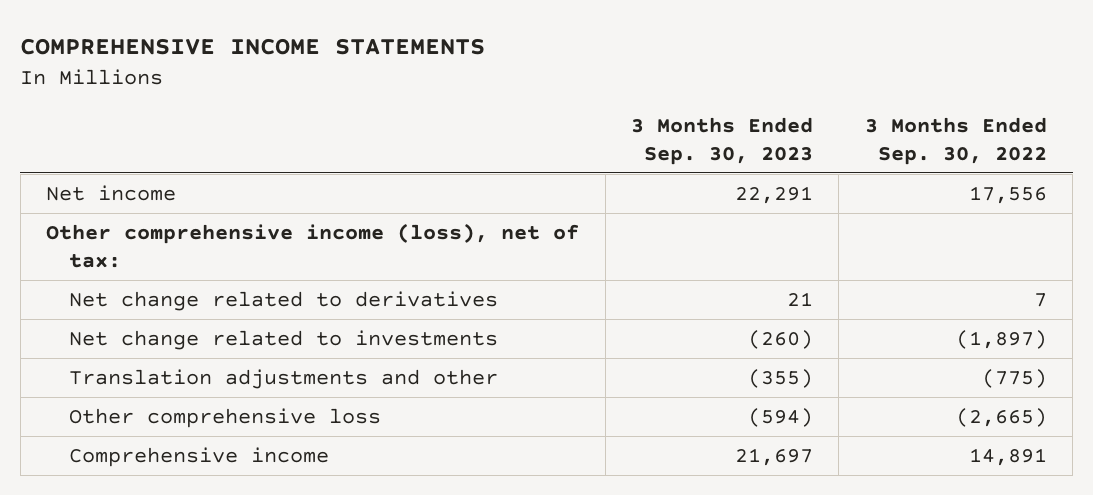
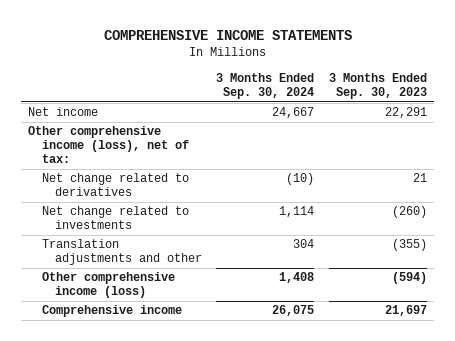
[864,116,1047,166] 3 Months Ended Sep. 30, 2022 -> none
none -> [216,73,315,100] 3 Months Ended Sep. 30, 2024
[68,407,381,428] Other comprehensive loss -> [41,272,175,299] Other comprehensive income (loss)

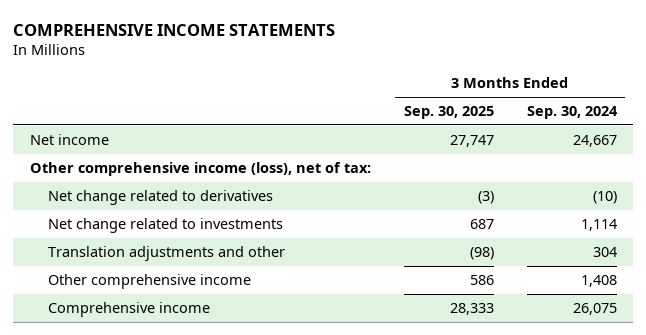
[328,73,427,100] 3 Months Ended Sep. 30, 2023 -> none
none -> [403,106,494,120] Sep. 30, 2025
[41,272,175,299] Other comprehensive income (loss) -> [48,273,252,289] Other comprehensive income

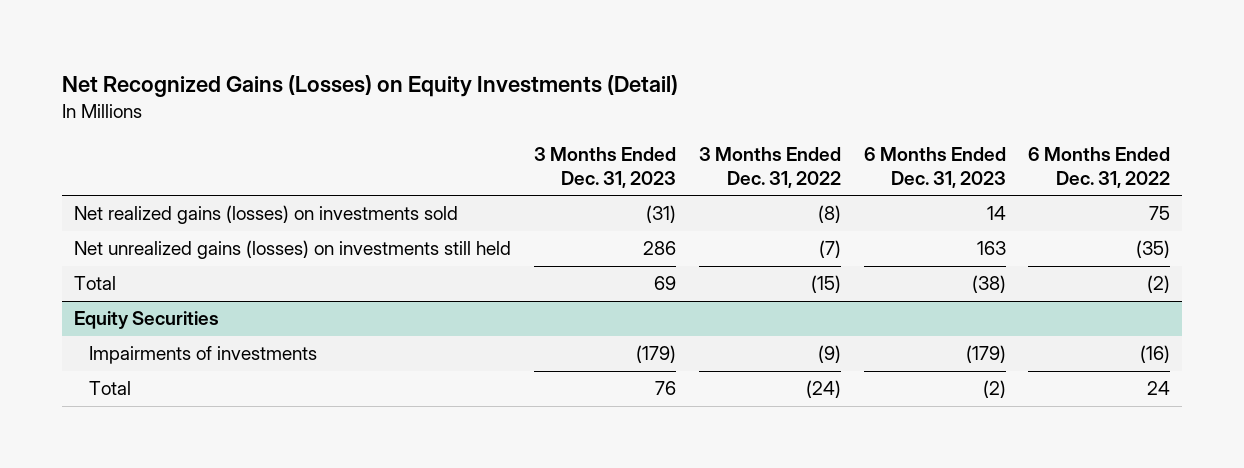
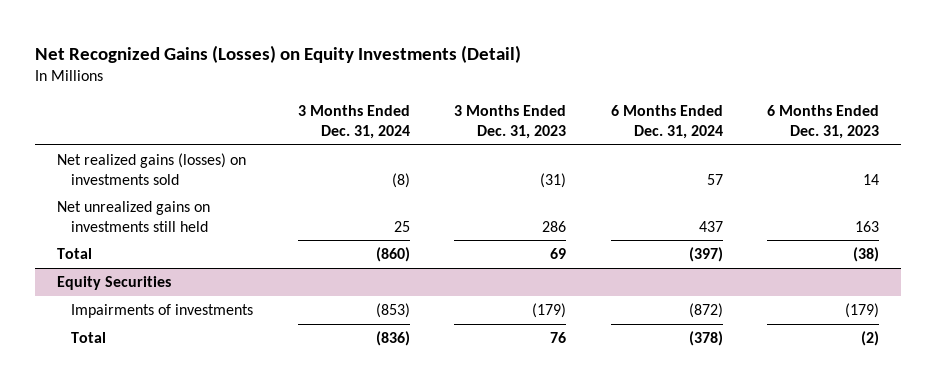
[698,147,841,188] 3 Months Ended Dec. 31, 2022 -> none
[1028,147,1171,188] 6 Months Ended Dec. 31, 2022 -> none
none -> [297,105,410,139] 3 Months Ended Dec. 31, 2024
none -> [610,105,723,139] 6 Months Ended Dec. 31, 2024
[73,240,511,260] Net unrealized gains (losses) on investments still held -> [57,201,211,232] Net unrealized gains on investments still held

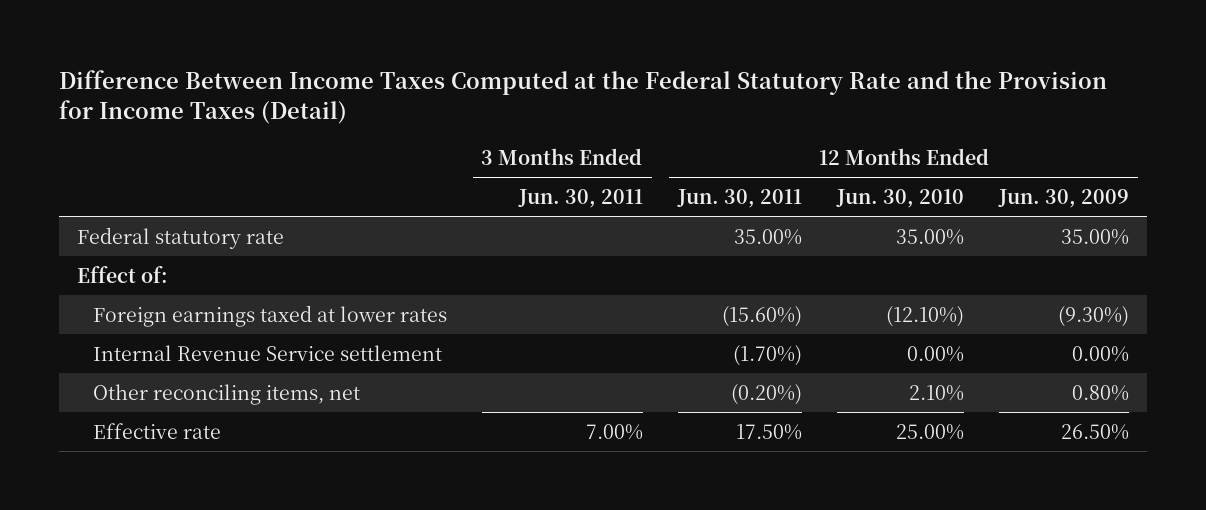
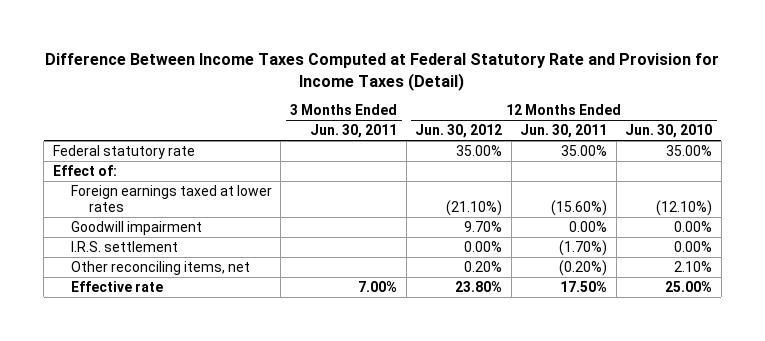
[58,69,1107,124] Difference Between Income Taxes Computed at the Federal Statutory Rate and the Provision for Income Taxes (Detail) -> [45,53,720,91] Difference Between Income Taxes Computed at Federal Statutory Rate and Provision for Income Taxes (Detail)
[998,188,1130,208] Jun. 30, 2009 -> none
none -> [415,124,503,139] Jun. 30, 2012
none -> [70,220,202,235] Goodwill impairment
[92,344,442,361] Internal Revenue Service settlement -> [70,240,178,252] I.R.S. settlement

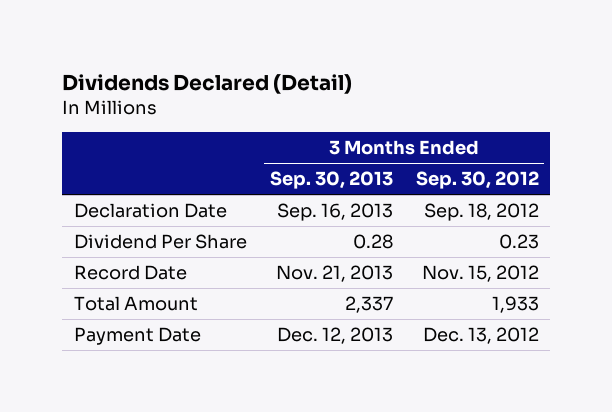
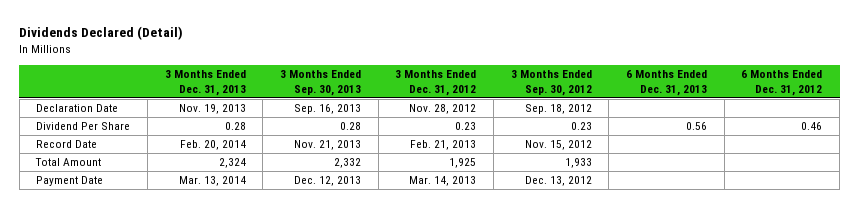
none -> [164,69,246,96] 3 Months Ended Dec. 31, 2013
none -> [395,69,477,96] 3 Months Ended Dec. 31, 2012
none -> [626,69,708,96] 6 Months Ended Dec. 31, 2013
none -> [741,69,823,96] 6 Months Ended Dec. 31, 2012
[344,296,393,314] 2,337 -> [333,158,361,169] 2,332

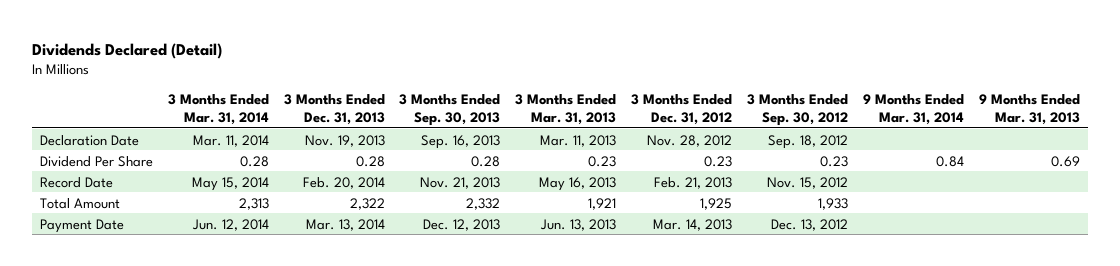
[626,69,708,96] 6 Months Ended Dec. 31, 2013 -> none
[741,69,823,96] 6 Months Ended Dec. 31, 2012 -> none
none -> [167,94,269,125] 3 Months Ended Mar. 31, 2014
none -> [515,94,617,125] 3 Months Ended Mar. 31, 2013
none -> [863,94,965,125] 9 Months Ended Mar. 31, 2014
none -> [979,94,1081,125] 9 Months Ended Mar. 31, 2013
[218,158,246,169] 2,324 -> [349,197,385,210] 2,322

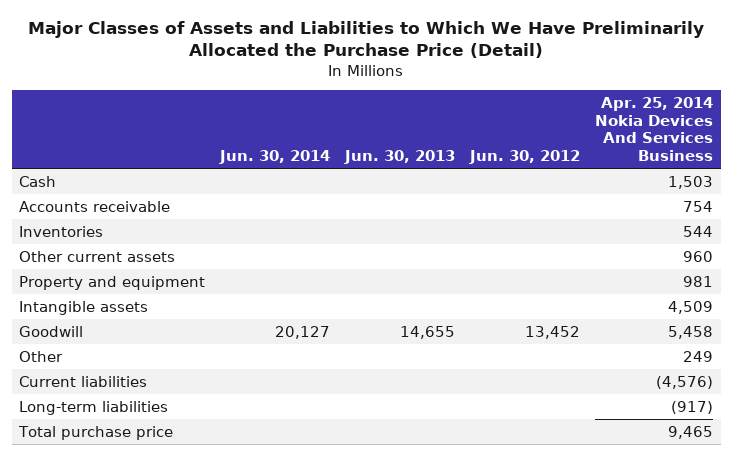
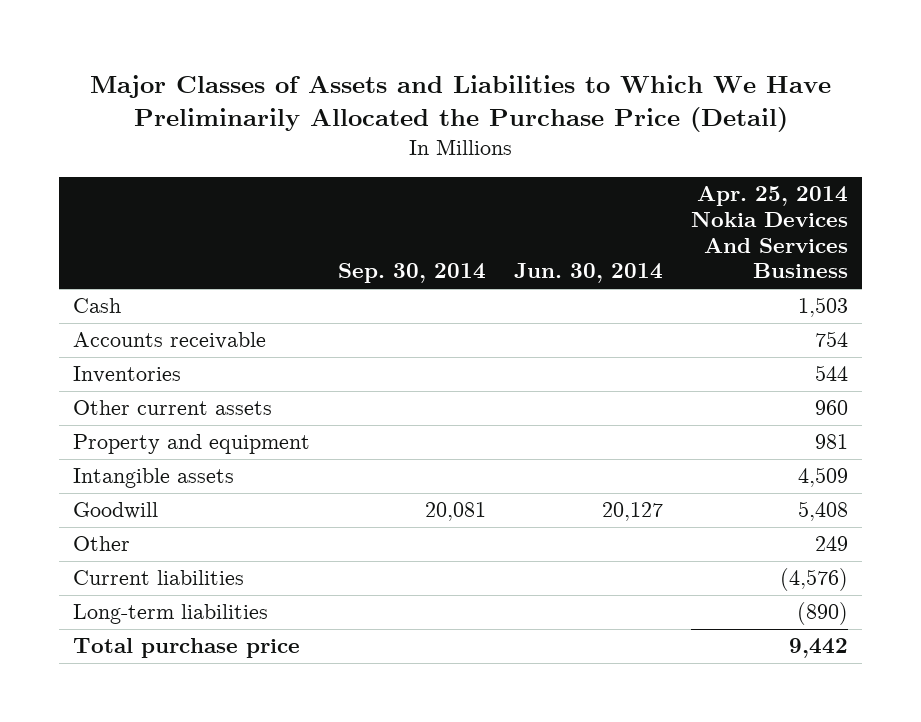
[344,150,456,165] Jun. 30, 2013 -> none
[469,150,581,165] Jun. 30, 2012 -> none
none -> [338,263,487,284] Sep. 30, 2014
[668,325,714,339] 5,458 -> [798,501,849,522] 5,408
[671,400,714,414] (917) -> [797,602,849,626] (890)
[668,425,714,439] 9,465 -> [789,638,849,659] 9,442

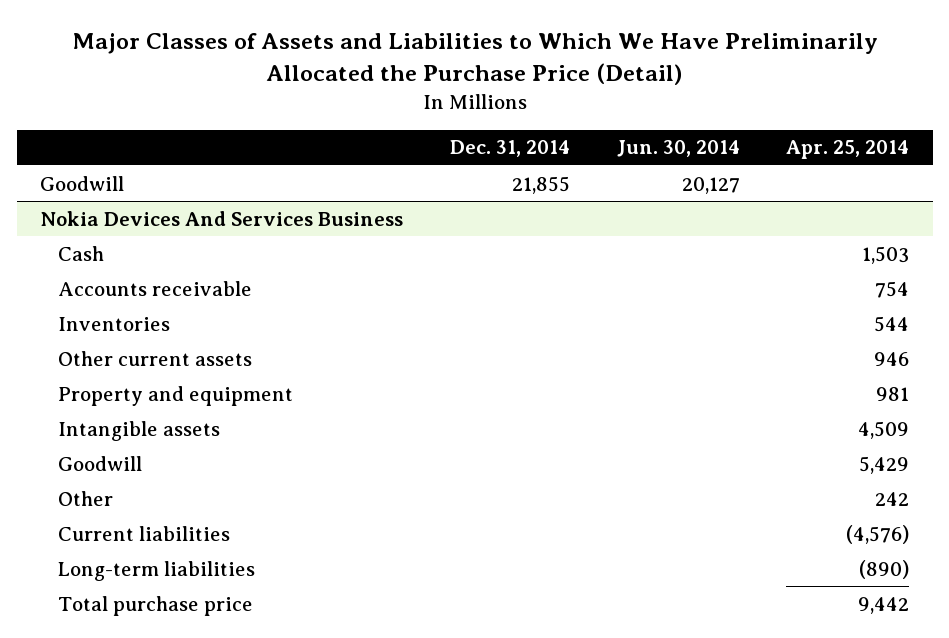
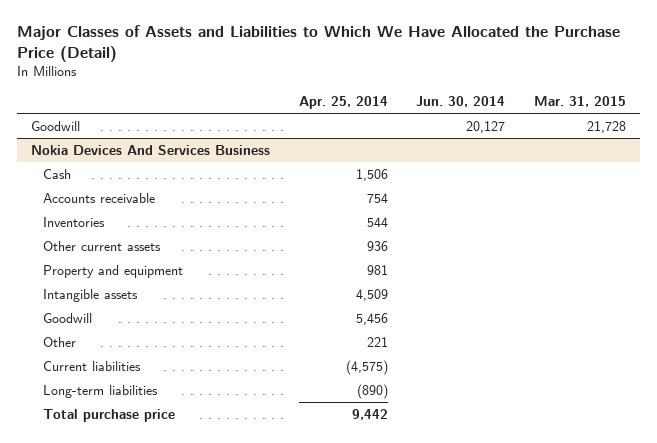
[72,33,878,86] Major Classes of Assets and Liabilities to Which We Have Preliminarily Allocated the Purchase Price (Detail) -> [16,25,620,63] Major Classes of Assets and Liabilities to Which We Have Allocated the Purchase Price (Detail)
[449,140,570,158] Dec. 31, 2014 -> none
none -> [534,96,627,108] Mar. 31, 2015
[862,245,910,264] 1,503 -> [355,168,388,181] 1,506
[874,351,910,366] 946 -> [366,240,388,251] 936
[859,455,910,474] 5,429 -> [355,312,388,325] 5,456
[875,491,910,506] 242 -> [366,336,388,347] 221
[846,524,910,544] (4,576) -> [345,359,388,375] (4,575)

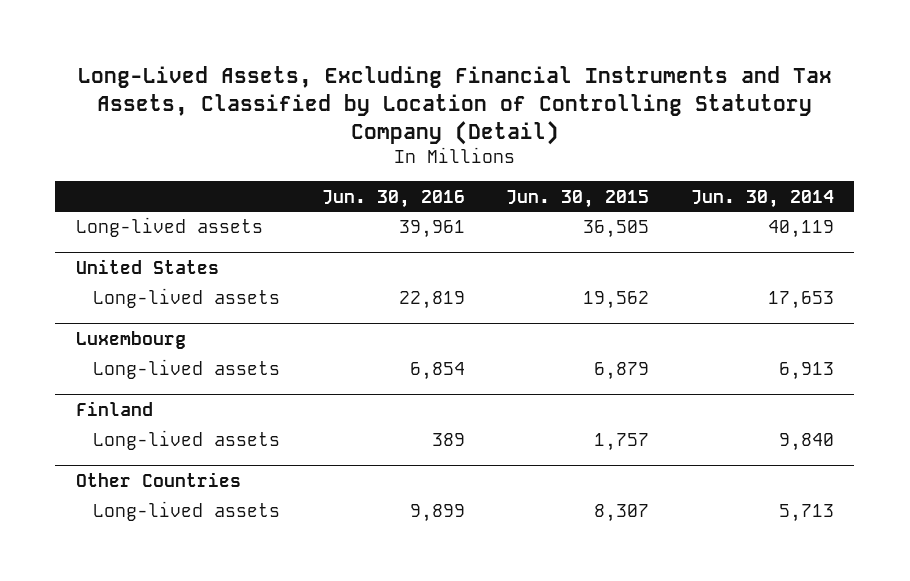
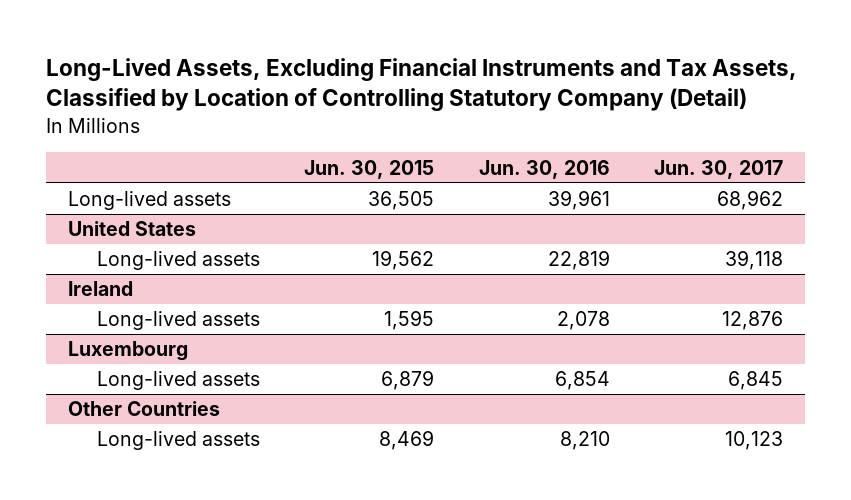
[690,189,834,208] Jun. 30, 2014 -> none
none -> [654,159,784,179] Jun. 30, 2017
none -> [67,281,133,297] Ireland
none -> [96,311,260,331] Long-lived assets
[75,401,153,417] Finland -> none
[92,430,280,451] Long-lived assets -> none
[409,504,465,523] 9,899 -> [559,431,610,451] 8,210
[594,504,650,523] 8,307 -> [379,430,435,451] 8,469

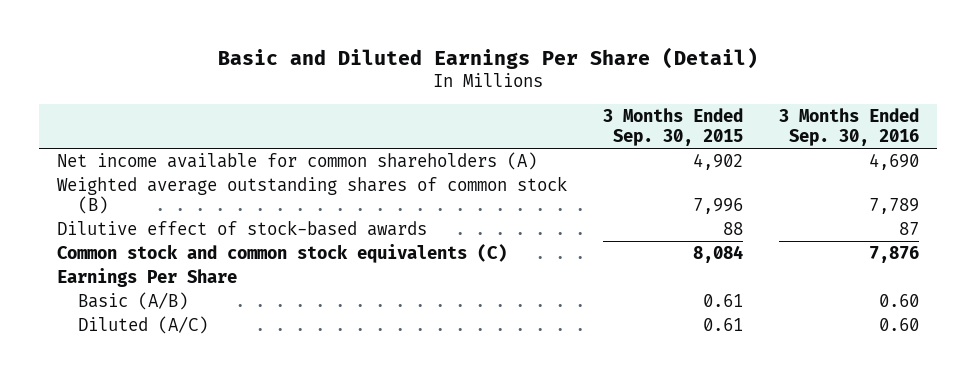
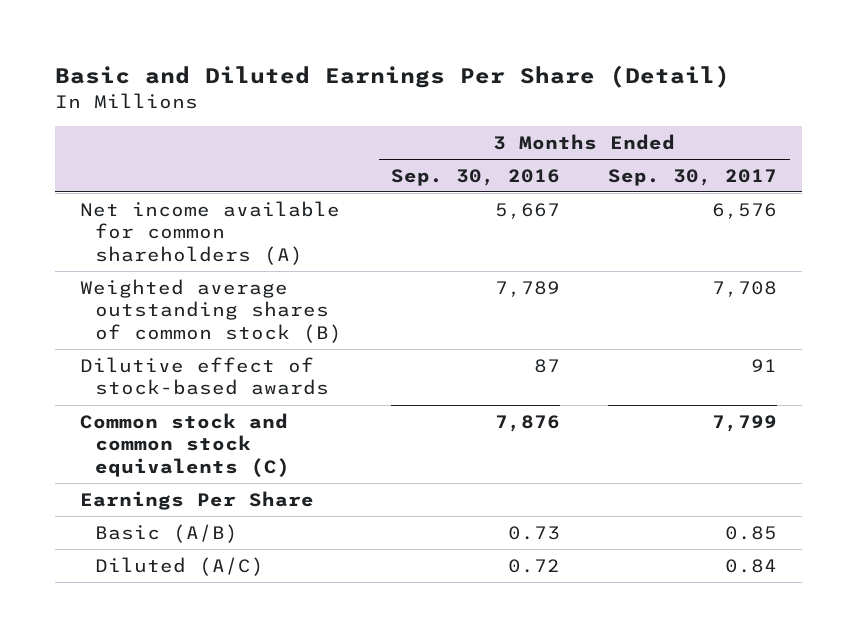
[603,108,744,146] 3 Months Ended Sep. 30, 2015 -> none
none -> [608,168,778,186] Sep. 30, 2017
[869,152,920,170] 4,690 -> [494,202,560,219] 5,667
[879,293,920,307] 0.60 -> [507,525,560,540] 0.73
[879,317,920,331] 0.60 -> [507,558,560,573] 0.72

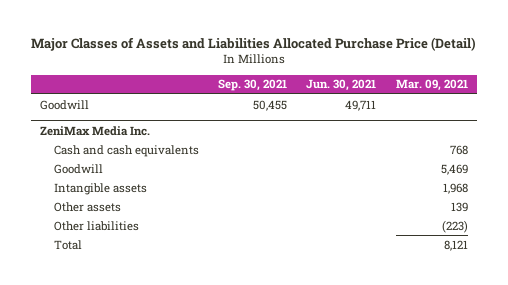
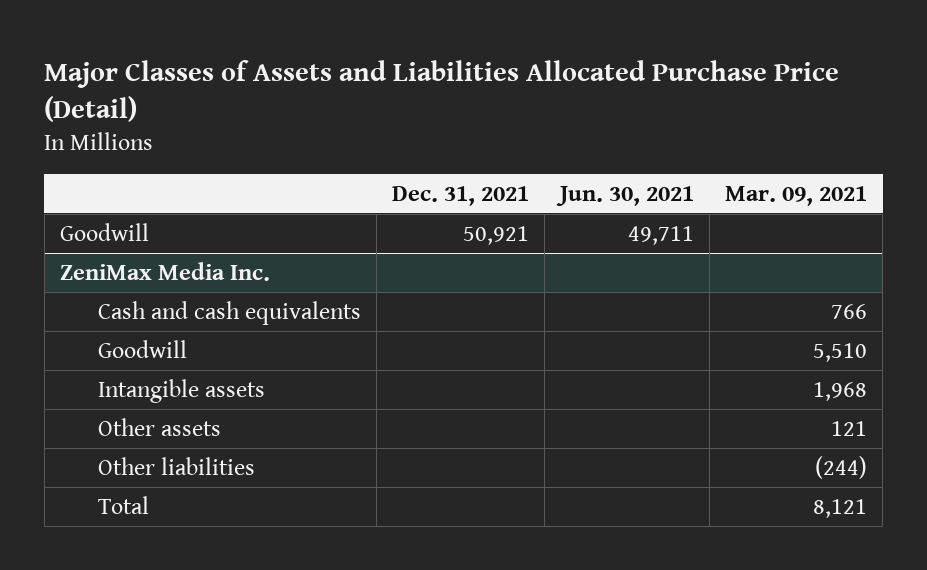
[218,79,288,92] Sep. 30, 2021 -> none
none -> [391,185,529,206] Dec. 31, 2021
[449,144,468,155] 768 -> [831,303,868,319] 766
[440,163,468,175] 5,469 -> [813,342,868,362] 5,510
[450,201,468,212] 139 -> [831,420,868,436] 121
[441,219,468,233] (223) -> [815,455,868,479] (244)

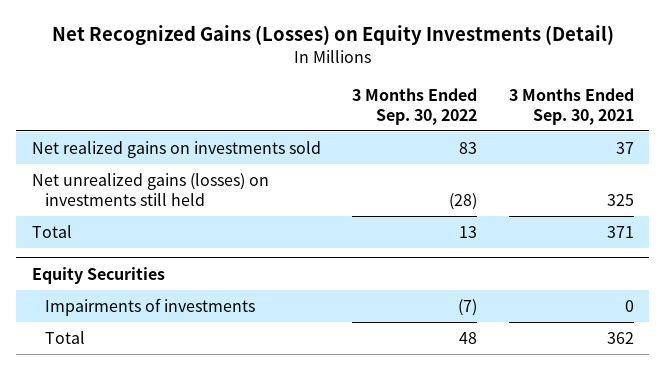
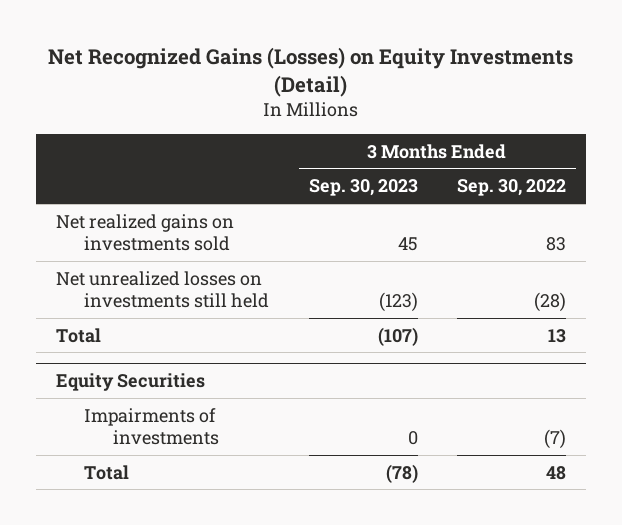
[508,87,634,125] 3 Months Ended Sep. 30, 2021 -> none
none -> [308,179,418,197] Sep. 30, 2023
[31,172,269,206] Net unrealized gains (losses) on investments still held -> [55,270,270,309] Net unrealized losses on investments still held

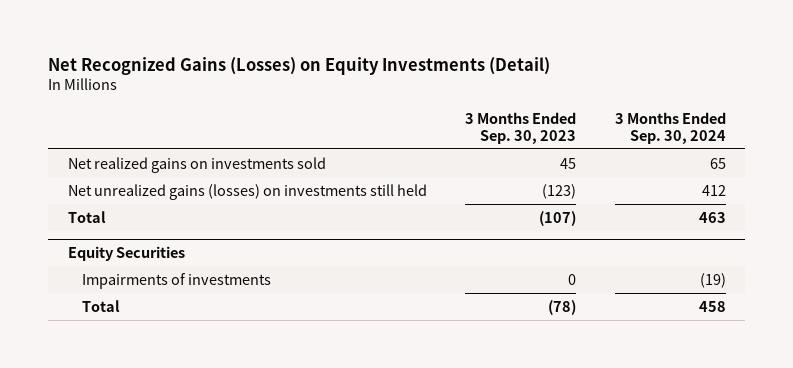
[457,179,567,197] Sep. 30, 2022 -> none
none -> [614,111,726,144] 3 Months Ended Sep. 30, 2024
[55,270,270,309] Net unrealized losses on investments still held -> [67,183,427,200] Net unrealized gains (losses) on investments still held

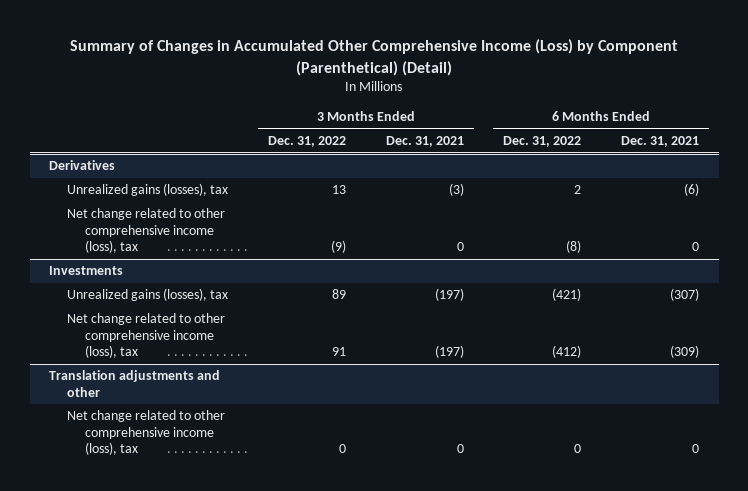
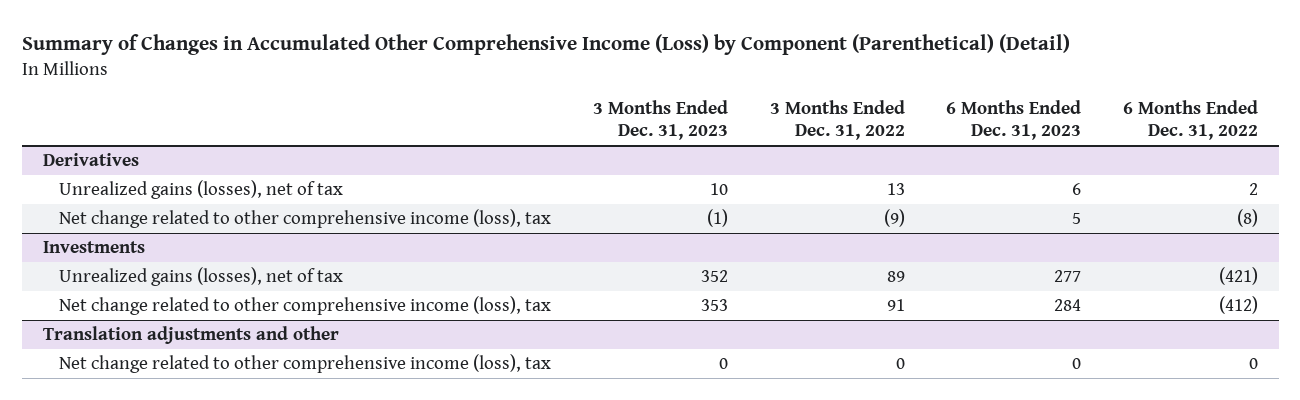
[385,136,464,148] Dec. 31, 2021 -> none
[620,136,699,148] Dec. 31, 2021 -> none
none -> [592,100,728,141] 3 Months Ended Dec. 31, 2023
none -> [946,100,1082,141] 6 Months Ended Dec. 31, 2023
[67,183,229,197] Unrealized gains (losses), tax -> [59,180,344,200] Unrealized gains (losses), net of tax
[67,288,229,302] Unrealized gains (losses), tax -> [59,267,344,287] Unrealized gains (losses), net of tax

